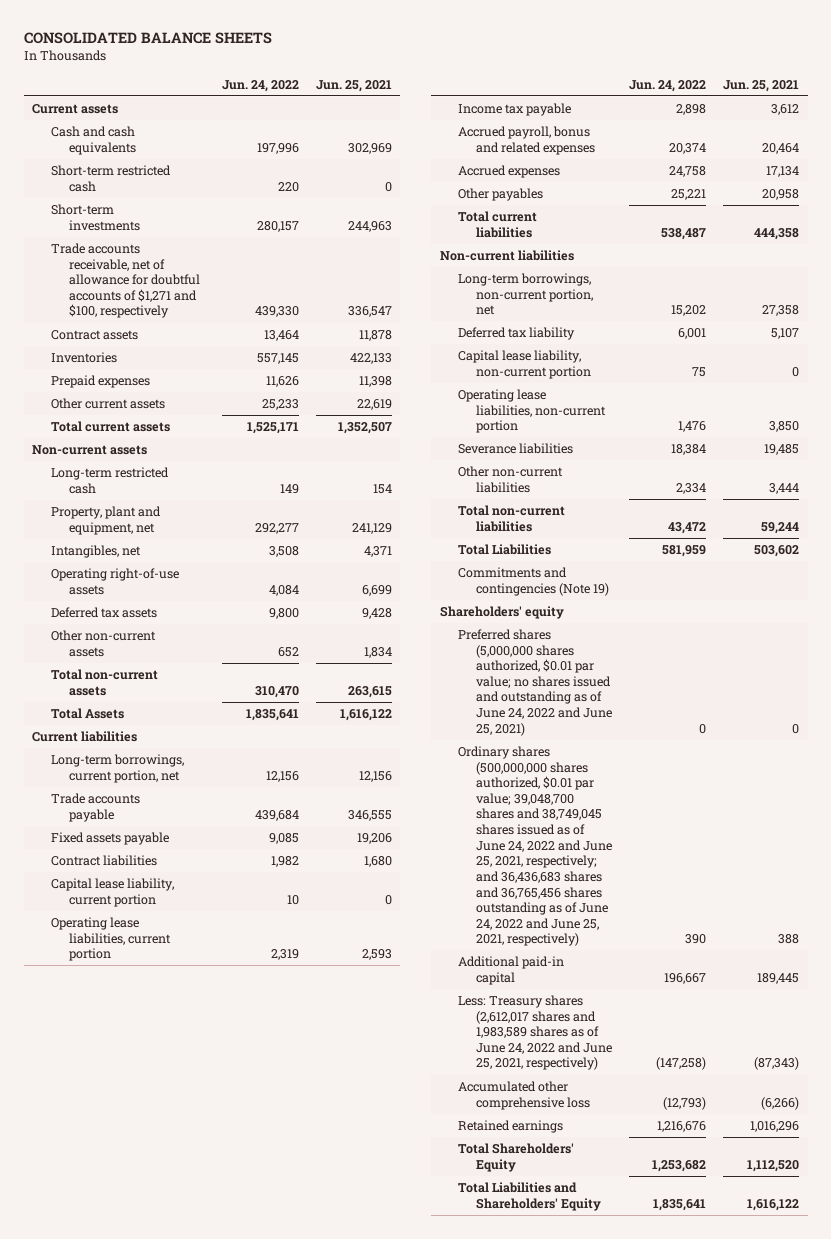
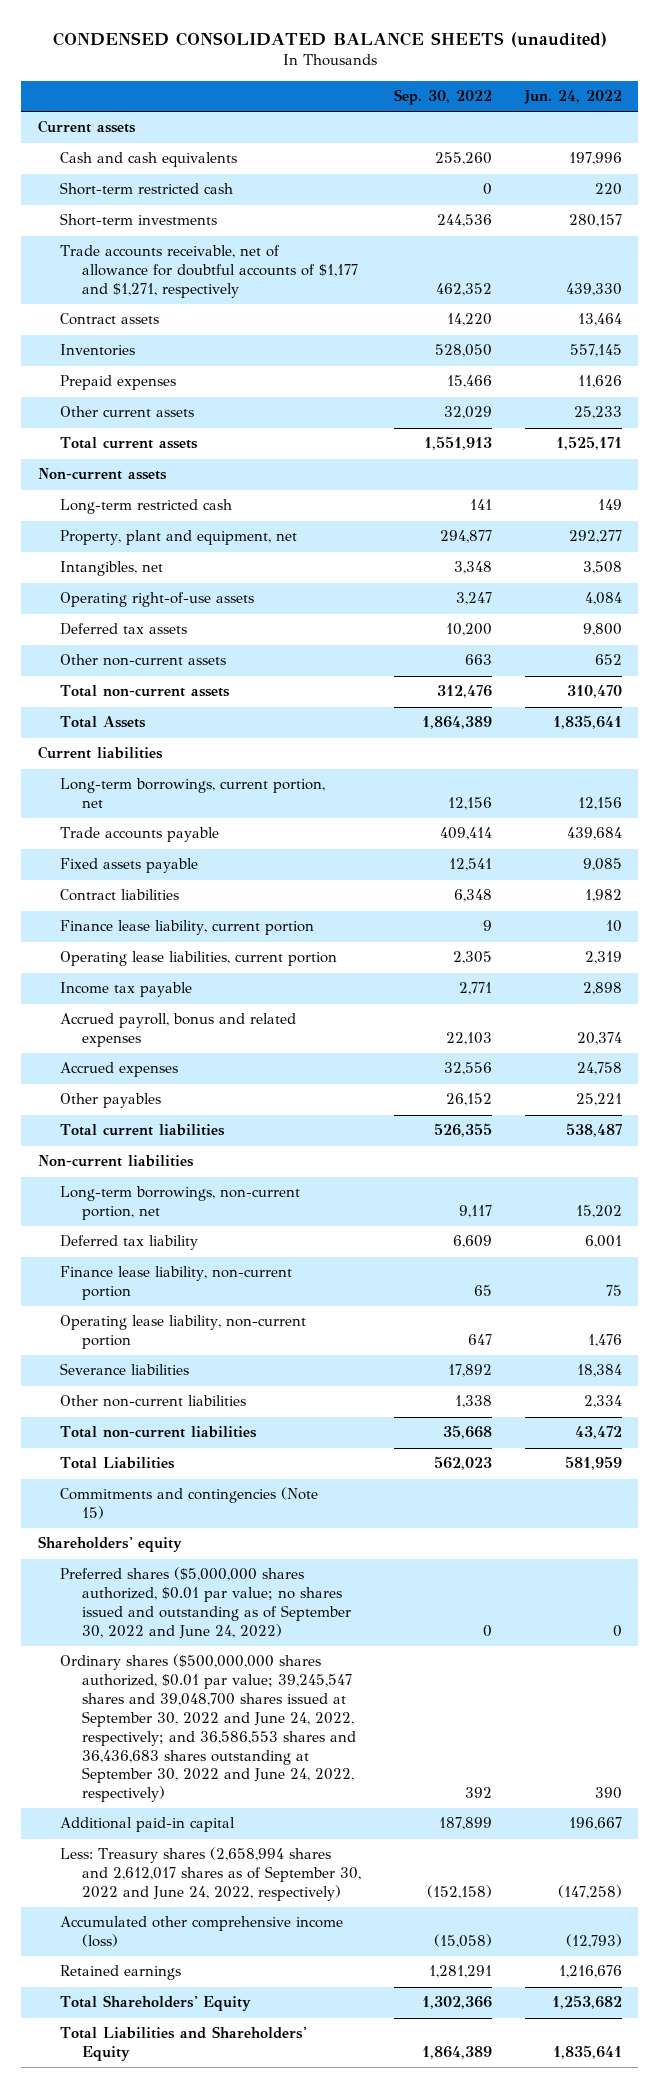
[23,32,272,45] CONSOLIDATED BALANCE SHEETS -> [52,31,607,47] CONDENSED CONSOLIDATED BALANCE SHEETS (unaudited)
[315,79,392,92] Jun. 25, 2021 -> none
none -> [393,89,492,106] Sep. 30, 2022
[50,243,200,319] Trade accounts receivable, net of allowance for doubtful accounts of $1,271 and $100, respectively -> [59,245,358,299] Trade accounts receivable, net of allowance for doubtful accounts of $1,177 and $1,271, respectively
[50,878,174,907] Capital lease liability, current portion -> [59,920,314,936] Finance lease liability, current portion
[458,350,592,379] Capital lease liability, non-current portion -> [59,1266,292,1301] Finance lease liability, non-current portion
[458,389,607,434] Operating lease liabilities, non-current portion -> [59,1315,306,1350] Operating lease liability, non-current portion
[458,567,610,596] Commitments and contingencies (Note 19) -> [59,1487,318,1520] Commitments and contingencies (Note 15)
[458,629,613,736] Preferred shares (5,000,000 shares authorized, $0.01 par value; no shares issued and outstanding as of June 24, 2022 and June 25, 2021) -> [59,1567,351,1639] Preferred shares ($5,000,000 shares authorized, $0.01 par value; no shares issued and outstanding as of September 30, 2022 and June 24, 2022)
[458,746,613,947] Ordinary shares (500,000,000 shares authorized, $0.01 par value; 39,048,700 shares and 38,749,045 shares issued as of June 24, 2022 and June 25, 2021, respectively; and 36,436,683 shares and 36,765,456 shares outstanding as of June 24, 2022 and June 25, 2021, respectively) -> [59,1654,356,1803] Ordinary shares ($500,000,000 shares authorized, $0.01 par value; 39,245,547 shares and 39,048,700 shares issued at September 30, 2022 and June 24, 2022, respectively; and 36,586,553 shares and 36,436,683 shares outstanding at September 30, 2022 and June 24, 2022, respectively)
[458,995,613,1071] Less: Treasury shares (2,612,017 shares and 1,983,589 shares as of June 24, 2022 and June 25, 2021, respectively) -> [59,1847,361,1902] Less: Treasury shares (2,658,994 shares and 2,612,017 shares as of September 30, 2022 and June 24, 2022, respectively)
[458,1081,591,1110] Accumulated other comprehensive loss -> [59,1916,343,1948] Accumulated other comprehensive income (loss)

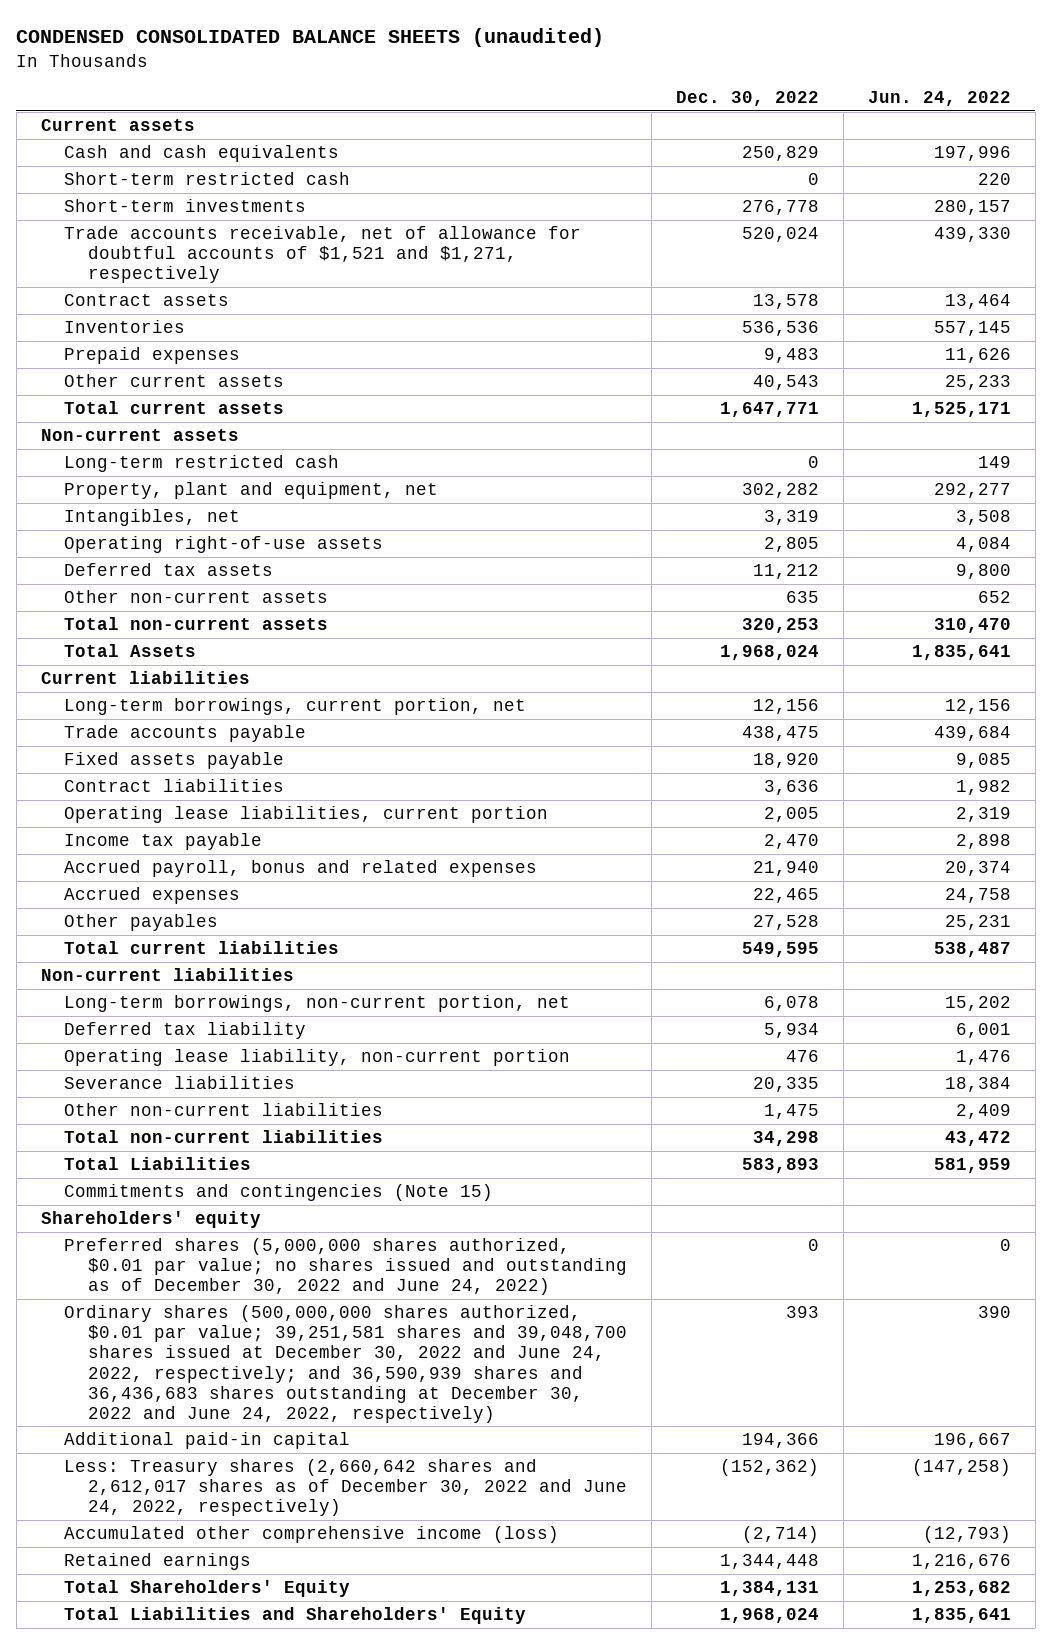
[393,89,492,106] Sep. 30, 2022 -> none
none -> [675,91,819,107] Dec. 30, 2022
[59,245,358,299] Trade accounts receivable, net of allowance for doubtful accounts of $1,177 and $1,271, respectively -> [64,226,582,284] Trade accounts receivable, net of allowance for doubtful accounts of $1,521 and $1,271, respectively
[59,920,314,936] Finance lease liability, current portion -> none
[575,1093,622,1107] 25,221 -> [944,915,1011,931] 25,231
[59,1266,292,1301] Finance lease liability, non-current portion -> none
[583,1395,622,1409] 2,334 -> [955,1104,1011,1120] 2,409
[59,1567,351,1639] Preferred shares ($5,000,000 shares authorized, $0.01 par value; no shares issued and outstanding as of September 30, 2022 and June 24, 2022) -> [64,1238,627,1296] Preferred shares (5,000,000 shares authorized, $0.01 par value; no shares issued and outstanding as of December 30, 2022 and June 24, 2022)
[59,1654,356,1803] Ordinary shares ($500,000,000 shares authorized, $0.01 par value; 39,245,547 shares and 39,048,700 shares issued at September 30, 2022 and June 24, 2022, respectively; and 36,586,553 shares and 36,436,683 shares outstanding at September 30, 2022 and June 24, 2022, respectively) -> [64,1305,627,1423] Ordinary shares (500,000,000 shares authorized, $0.01 par value; 39,251,581 shares and 39,048,700 shares issued at December 30, 2022 and June 24, 2022, respectively; and 36,590,939 shares and 36,436,683 shares outstanding at December 30, 2022 and June 24, 2022, respectively)
[59,1847,361,1902] Less: Treasury shares (2,658,994 shares and 2,612,017 shares as of September 30, 2022 and June 24, 2022, respectively) -> [64,1459,627,1517] Less: Treasury shares (2,660,642 shares and 2,612,017 shares as of December 30, 2022 and June 24, 2022, respectively)

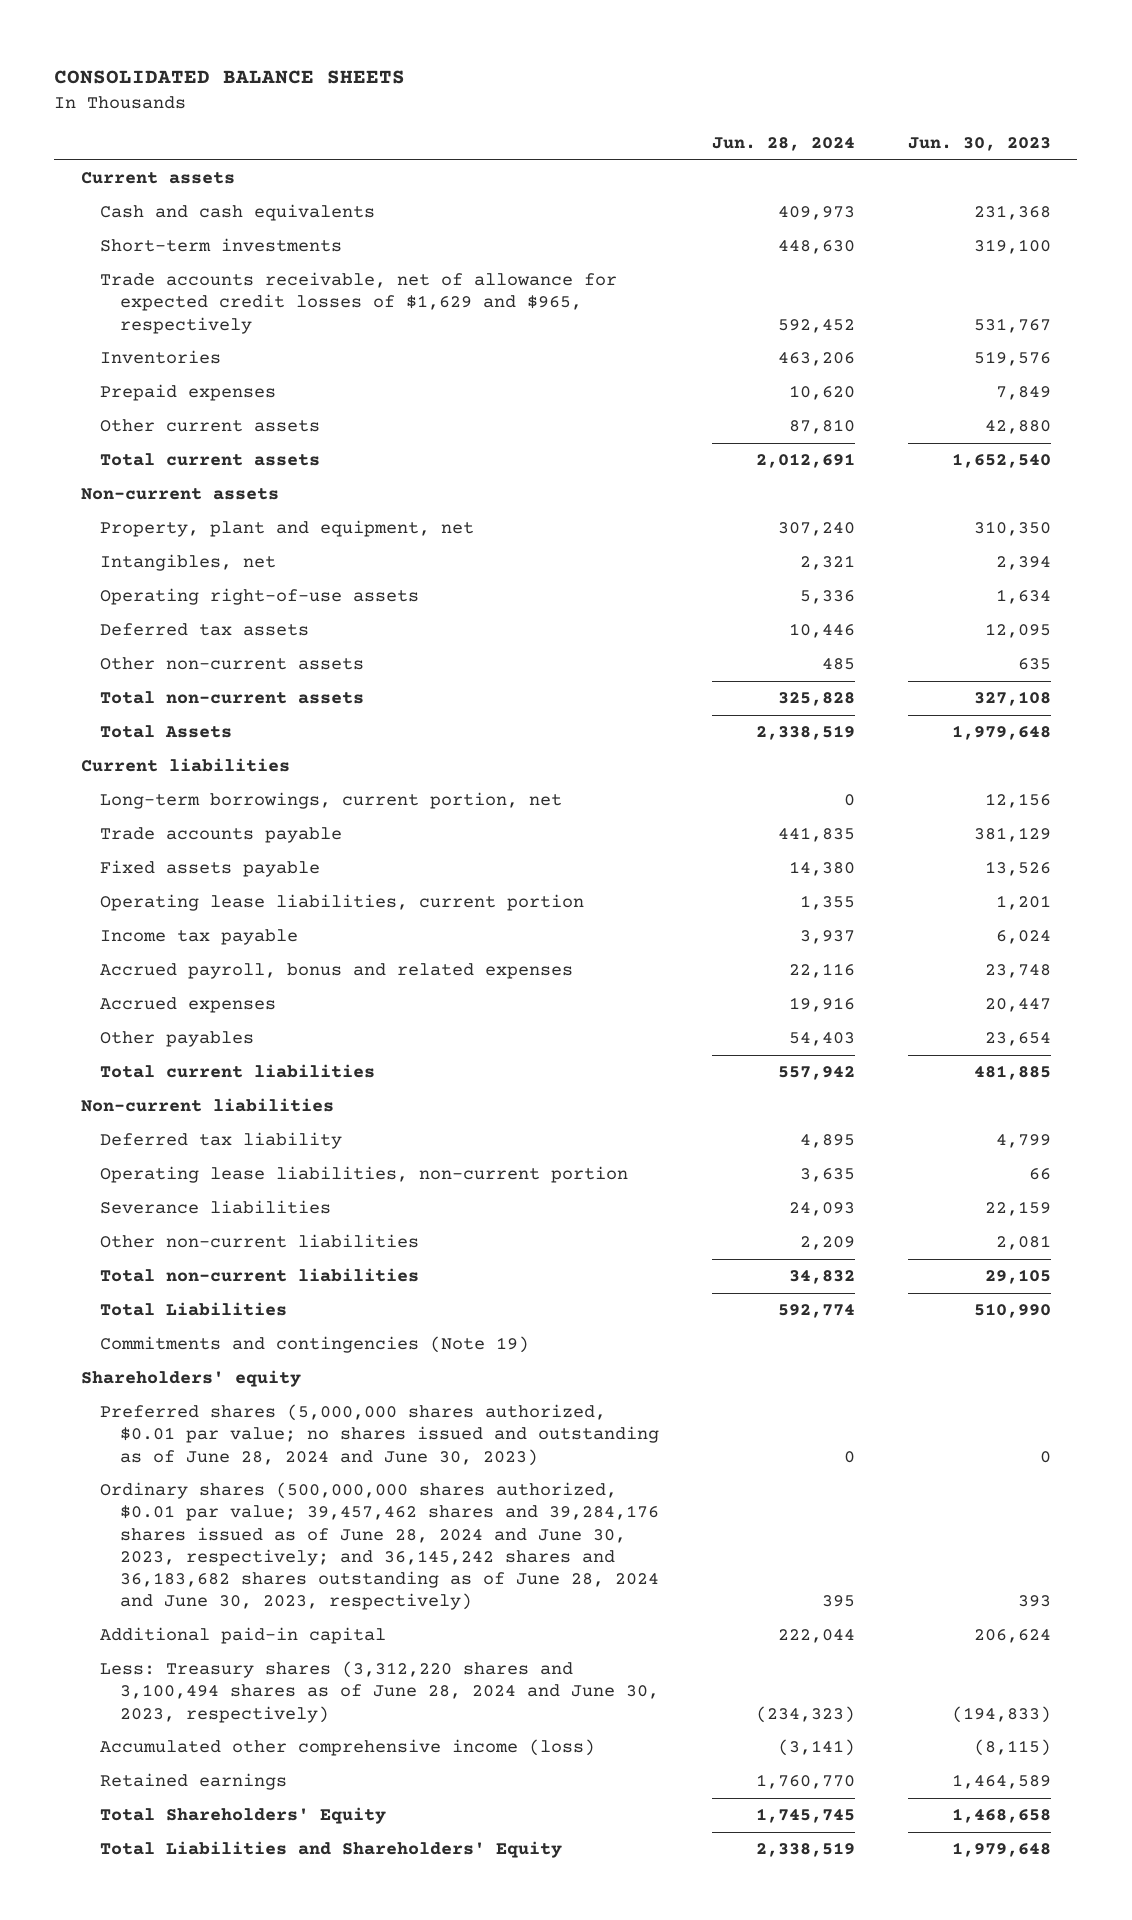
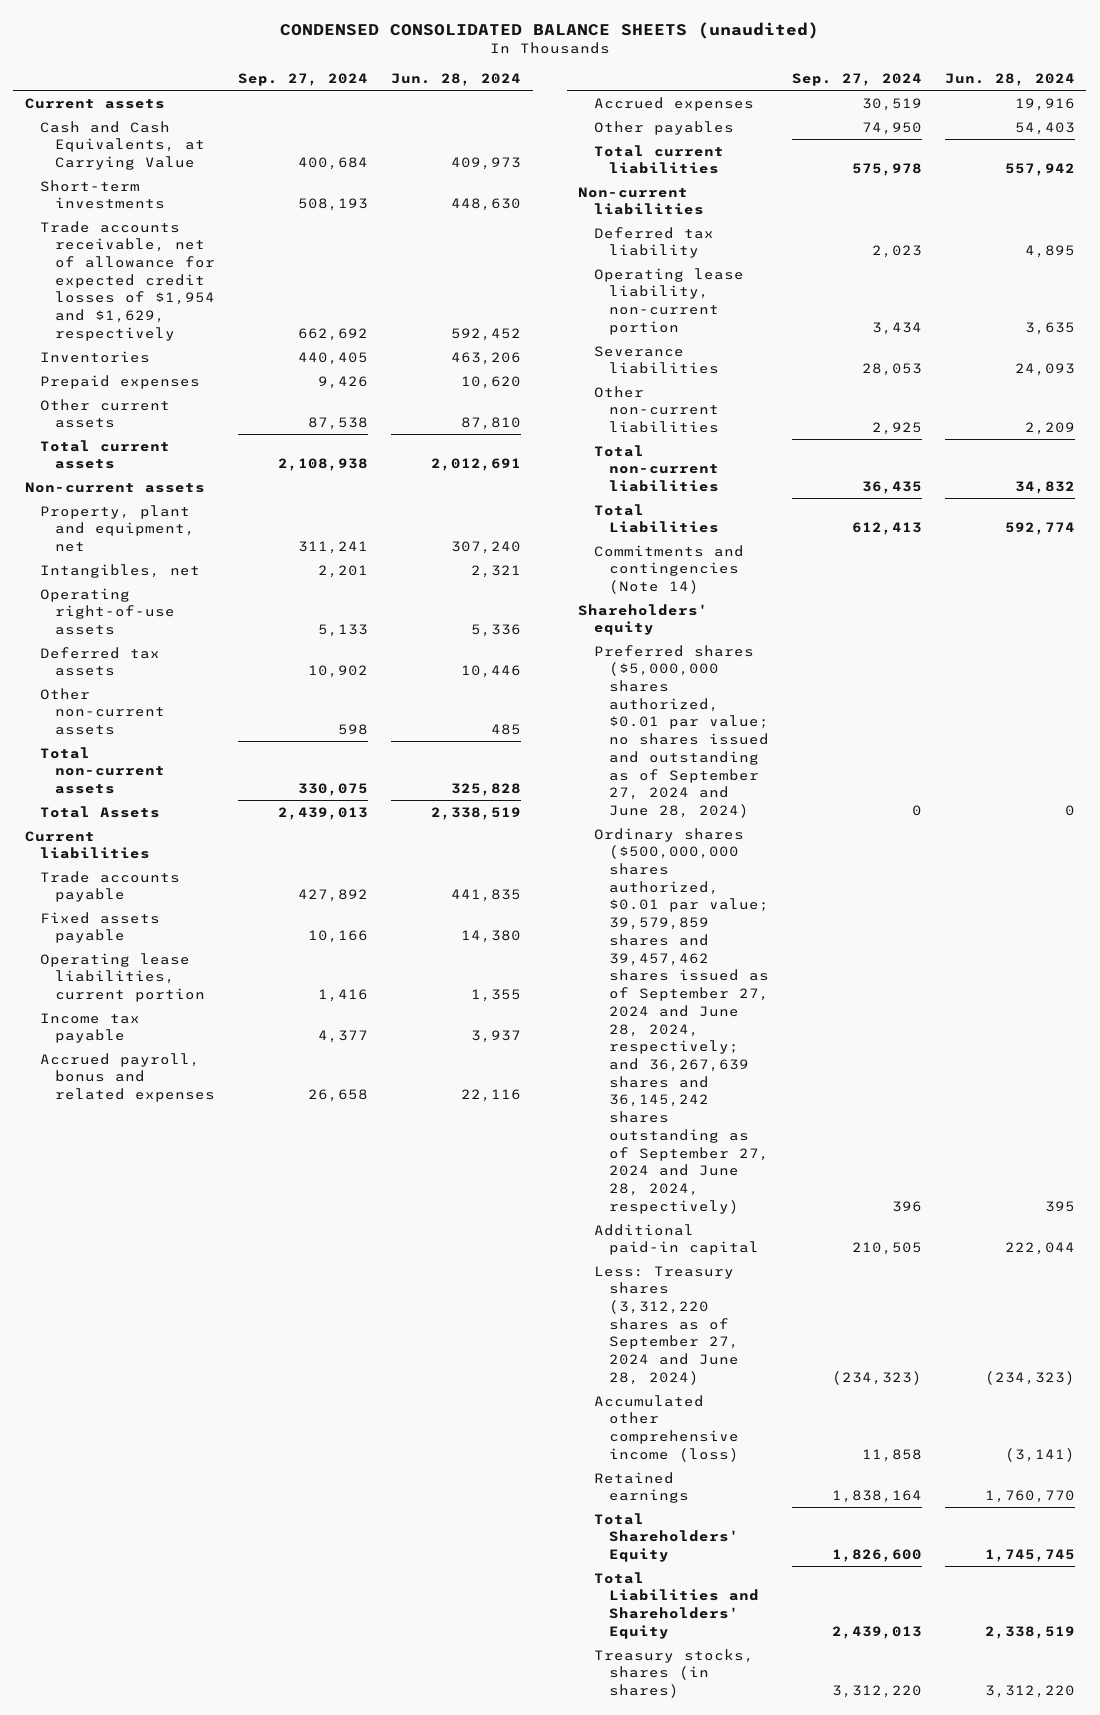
[54,69,406,84] CONSOLIDATED BALANCE SHEETS -> [279,21,819,39] CONDENSED CONSOLIDATED BALANCE SHEETS (unaudited)
[907,137,1051,152] Jun. 30, 2023 -> none
none -> [238,73,369,87] Sep. 27, 2024
[100,204,376,222] Cash and cash equivalents -> [40,120,206,171] Cash and Cash Equivalents, at Carrying Value
[100,272,618,334] Trade accounts receivable, net of allowance for expected credit losses of $1,629 and $965, respectively -> [40,220,216,341] Trade accounts receivable, net of allowance for expected credit losses of $1,954 and $1,629, respectively
[100,792,563,810] Long-term borrowings, current portion, net -> none
[100,1166,629,1184] Operating lease liabilities, non-current portion -> [593,267,744,335] Operating lease liability, non-current portion
[100,1336,530,1354] Commitments and contingencies (Note 19) -> [593,544,744,595] Commitments and contingencies (Note 14)
[100,1404,659,1466] Preferred shares (5,000,000 shares authorized, $0.01 par value; no shares issued and outstanding as of June 28, 2024 and June 30, 2023) -> [593,644,769,819] Preferred shares ($5,000,000 shares authorized, $0.01 par value; no shares issued and outstanding as of September 27, 2024 and June 28, 2024)
[100,1482,659,1611] Ordinary shares (500,000,000 shares authorized, $0.01 par value; 39,457,462 shares and 39,284,176 shares issued as of June 28, 2024 and June 30, 2023, respectively; and 36,145,242 shares and 36,183,682 shares outstanding as of June 28, 2024 and June 30, 2023, respectively) -> [593,827,769,1214] Ordinary shares ($500,000,000 shares authorized, $0.01 par value; 39,579,859 shares and 39,457,462 shares issued as of September 27, 2024 and June 28, 2024, respectively; and 36,267,639 shares and 36,145,242 shares outstanding as of September 27, 2024 and June 28, 2024, respectively)
[100,1661,659,1723] Less: Treasury shares (3,312,220 shares and 3,100,494 shares as of June 28, 2024 and June 30, 2023, respectively) -> [593,1265,739,1385] Less: Treasury shares (3,312,220 shares as of September 27, 2024 and June 28, 2024)
none -> [593,1648,754,1699] Treasury stocks, shares (in shares)

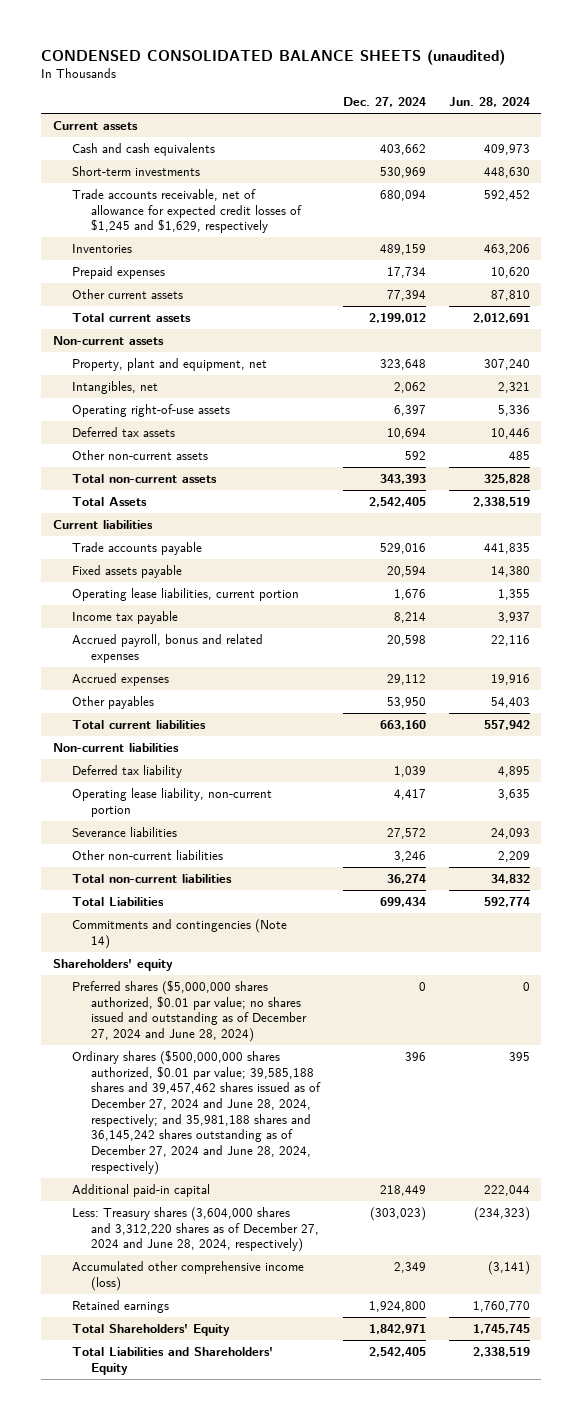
[238,73,369,87] Sep. 27, 2024 -> none
none -> [342,97,426,108] Dec. 27, 2024
[40,120,206,171] Cash and Cash Equivalents, at Carrying Value -> [71,142,215,156] Cash and cash equivalents
[40,220,216,341] Trade accounts receivable, net of allowance for expected credit losses of $1,954 and $1,629, respectively -> [71,188,303,234] Trade accounts receivable, net of allowance for expected credit losses of $1,245 and $1,629, respectively
[593,644,769,819] Preferred shares ($5,000,000 shares authorized, $0.01 par value; no shares issued and outstanding as of September 27, 2024 and June 28, 2024) -> [71,979,308,1042] Preferred shares ($5,000,000 shares authorized, $0.01 par value; no shares issued and outstanding as of December 27, 2024 and June 28, 2024)
[593,827,769,1214] Ordinary shares ($500,000,000 shares authorized, $0.01 par value; 39,579,859 shares and 39,457,462 shares issued as of September 27, 2024 and June 28, 2024, respectively; and 36,267,639 shares and 36,145,242 shares outstanding as of September 27, 2024 and June 28, 2024, respectively) -> [71,1049,322,1175] Ordinary shares ($500,000,000 shares authorized, $0.01 par value; 39,585,188 shares and 39,457,462 shares issued as of December 27, 2024 and June 28, 2024, respectively; and 35,981,188 shares and 36,145,242 shares outstanding as of December 27, 2024 and June 28, 2024, respectively)
[593,1265,739,1385] Less: Treasury shares (3,312,220 shares as of September 27, 2024 and June 28, 2024) -> [71,1206,320,1253] Less: Treasury shares (3,604,000 shares and 3,312,220 shares as of December 27, 2024 and June 28, 2024, respectively)
[593,1648,754,1699] Treasury stocks, shares (in shares) -> none

